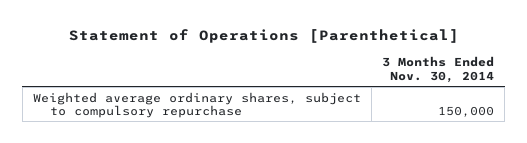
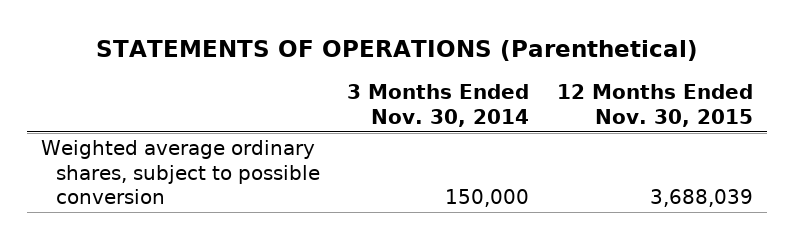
[68,29,459,44] Statement of Operations [Parenthetical] -> [95,40,698,62] STATEMENTS OF OPERATIONS (Parenthetical)
none -> [556,84,753,127] 12 Months Ended Nov. 30, 2015
[32,91,361,118] Weighted average ordinary shares, subject to compulsory repurchase -> [40,140,320,204] Weighted average ordinary shares, subject to possible conversion

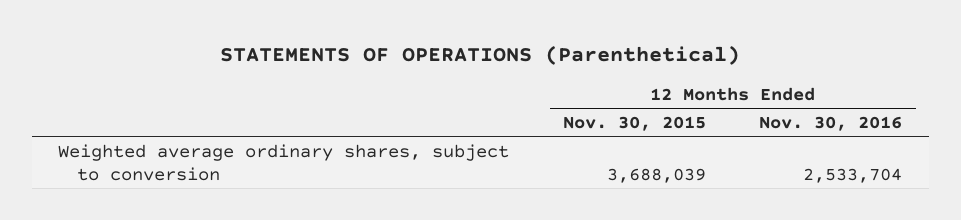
[347,84,530,127] 3 Months Ended Nov. 30, 2014 -> none
none -> [759,115,903,131] Nov. 30, 2016
[40,140,320,204] Weighted average ordinary shares, subject to possible conversion -> [58,143,510,182] Weighted average ordinary shares, subject to conversion

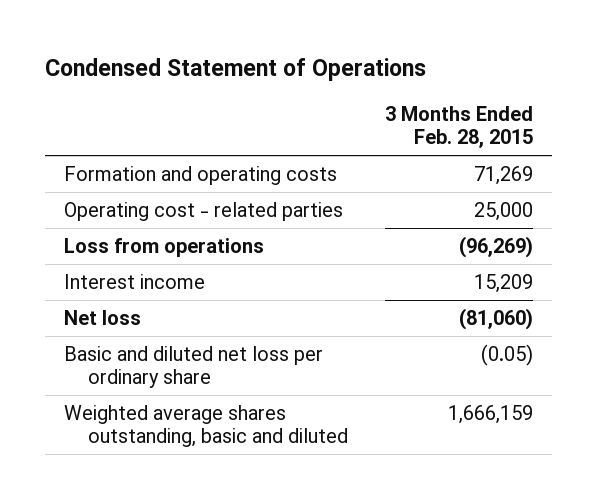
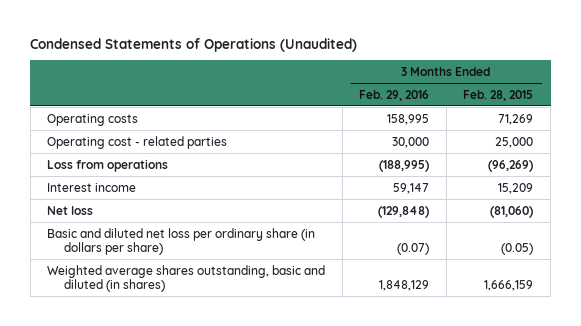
[45,58,427,82] Condensed Statement of Operations -> [30,37,358,52] Condensed Statements of Operations (Unaudited)
none -> [359,89,430,101] Feb. 29, 2016
[64,166,338,186] Formation and operating costs -> [47,113,139,126] Operating costs
[64,346,324,389] Basic and diluted net loss per ordinary share -> [47,227,316,255] Basic and diluted net loss per ordinary share (in dollars per share)
[64,405,348,448] Weighted average shares outstanding, basic and diluted -> [47,264,326,292] Weighted average shares outstanding, basic and diluted (in shares)

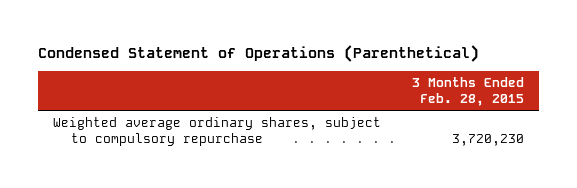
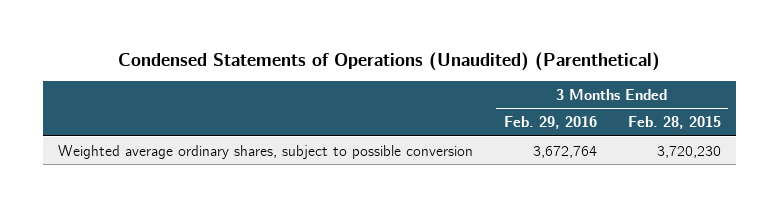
[37,45,479,63] Condensed Statement of Operations (Parenthetical) -> [118,52,661,72] Condensed Statements of Operations (Unaudited) (Parenthetical)
none -> [503,116,597,130] Feb. 29, 2016
[53,117,382,147] Weighted average ordinary shares, subject to compulsory repurchase -> [58,144,474,159] Weighted average ordinary shares, subject to possible conversion

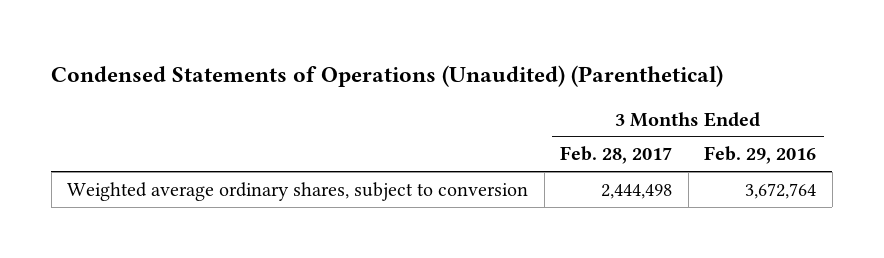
[627,116,721,130] Feb. 28, 2015 -> none
none -> [560,146,673,165] Feb. 28, 2017
[58,144,474,159] Weighted average ordinary shares, subject to possible conversion -> [67,181,529,201] Weighted average ordinary shares, subject to conversion

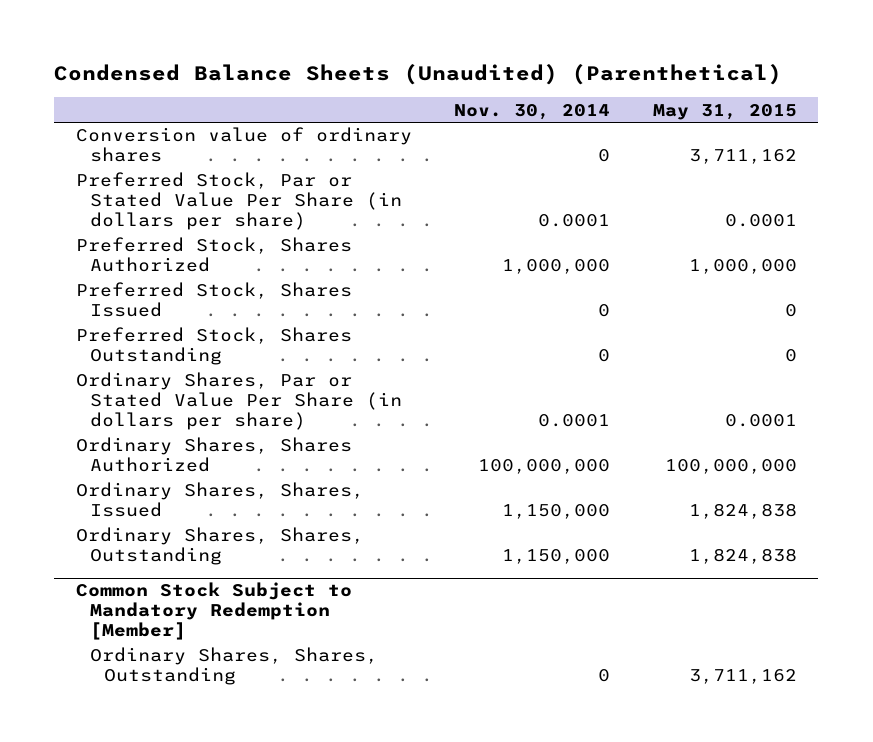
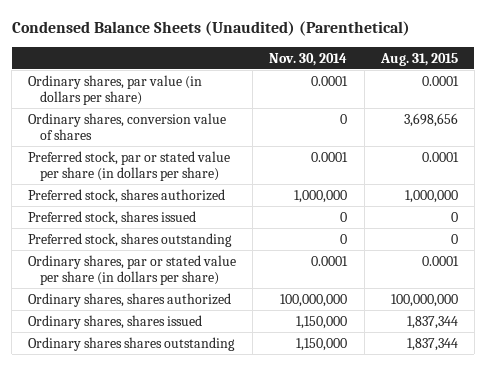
[653,103,798,120] May 31, 2015 -> none
none -> [379,52,458,66] Aug. 31, 2015
[75,582,352,641] Common Stock Subject to Mandatory Redemption [Member] -> none
[89,647,378,686] Ordinary Shares, Shares, Outstanding -> none
none -> [28,74,203,105] Ordinary shares, par value (in dollars per share)
[75,127,412,163] Conversion value of ordinary shares -> [28,112,227,140] Ordinary shares, conversion value of shares
[75,172,402,231] Preferred Stock, Par or Stated Value Per Share (in dollars per share) -> [28,150,231,181] Preferred stock, par or stated value per share (in dollars per share)
[75,237,352,273] Preferred Stock, Shares Authorized -> [28,188,226,203] Preferred stock, shares authorized
[75,282,352,318] Preferred Stock, Shares Issued -> [28,210,197,225] Preferred stock, shares issued
[75,327,352,366] Preferred Stock, Shares Outstanding -> [28,232,233,247] Preferred stock, shares outstanding
[75,372,402,431] Ordinary Shares, Par or Stated Value Per Share (in dollars per share) -> [28,254,237,285] Ordinary shares, par or stated value per share (in dollars per share)
[75,437,352,473] Ordinary Shares, Shares Authorized -> [28,292,232,307] Ordinary shares, shares authorized
[75,482,364,518] Ordinary Shares, Shares, Issued -> [28,314,203,329] Ordinary shares, shares issued
[75,527,364,566] Ordinary Shares, Shares, Outstanding -> [28,336,236,351] Ordinary shares shares outstanding

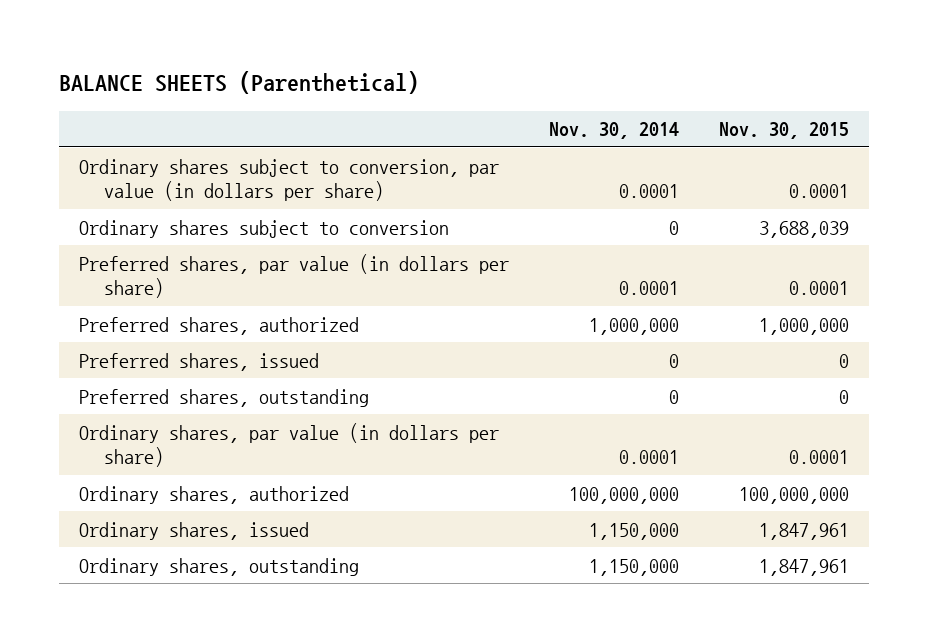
[11,21,410,37] Condensed Balance Sheets (Unaudited) (Parenthetical) -> [58,71,419,95] BALANCE SHEETS (Parenthetical)
[379,52,458,66] Aug. 31, 2015 -> none
none -> [719,122,850,140] Nov. 30, 2015
none -> [79,158,500,202] Ordinary shares subject to conversion, par value (in dollars per share)
none -> [79,219,450,238] Ordinary shares subject to conversion
none -> [79,253,510,299] Preferred shares, par value (in dollars per share)
none -> [79,316,360,335] Preferred shares, authorized
none -> [79,352,320,371] Preferred shares, issued
none -> [79,388,370,407] Preferred shares, outstanding
[28,112,227,140] Ordinary shares, conversion value of shares -> none
[28,150,231,181] Preferred stock, par or stated value per share (in dollars per share) -> none
[28,188,226,203] Preferred stock, shares authorized -> none
[28,210,197,225] Preferred stock, shares issued -> none
[28,232,233,247] Preferred stock, shares outstanding -> none
[28,254,237,285] Ordinary shares, par or stated value per share (in dollars per share) -> none
[28,292,232,307] Ordinary shares, shares authorized -> [79,485,350,504] Ordinary shares, authorized
[28,314,203,329] Ordinary shares, shares issued -> [79,521,310,540] Ordinary shares, issued
[28,336,236,351] Ordinary shares shares outstanding -> [79,557,360,576] Ordinary shares, outstanding

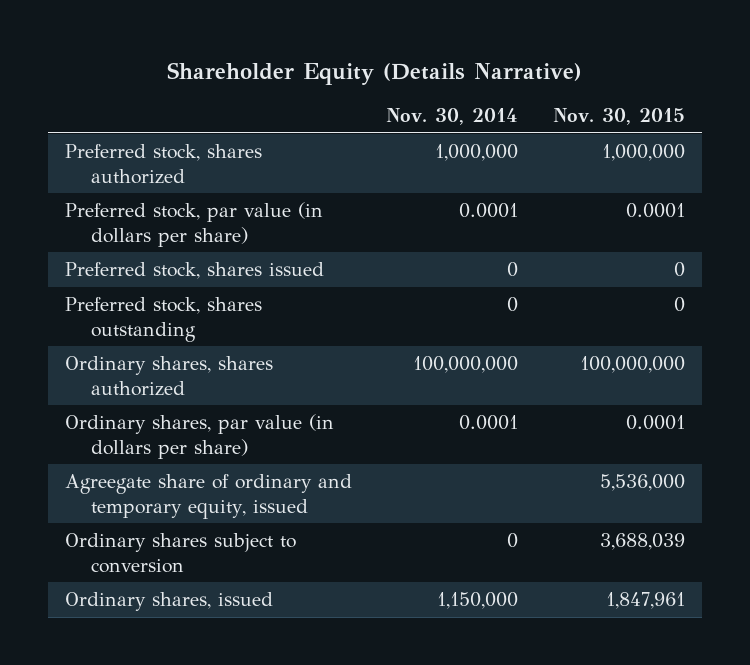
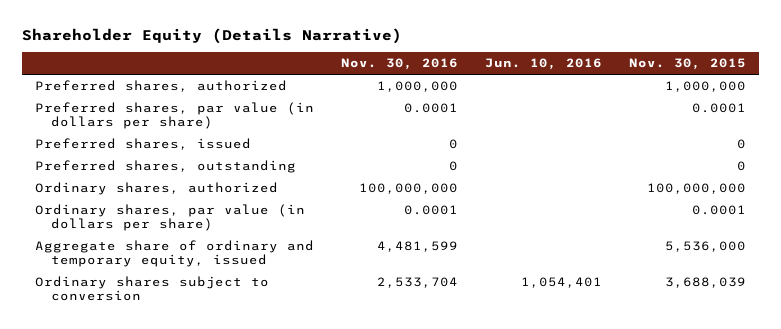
[386,108,519,126] Nov. 30, 2014 -> none
none -> [341,58,459,71] Nov. 30, 2016
none -> [485,58,603,71] Jun. 10, 2016
[65,144,263,184] Preferred stock, shares authorized -> [35,80,288,93] Preferred shares, authorized
[65,202,324,247] Preferred stock, par value (in dollars per share) -> [35,102,315,130] Preferred shares, par value (in dollars per share)
[65,262,325,280] Preferred stock, shares issued -> [35,138,252,151] Preferred shares, issued
[65,297,263,342] Preferred stock, shares outstanding -> [35,160,297,174] Preferred shares, outstanding
[65,356,274,396] Ordinary shares, shares authorized -> [35,182,279,196] Ordinary shares, authorized
[65,474,353,519] Agreegate share of ordinary and temporary equity, issued -> [35,240,315,268] Aggregate share of ordinary and temporary equity, issued
[65,592,274,612] Ordinary shares, issued -> none

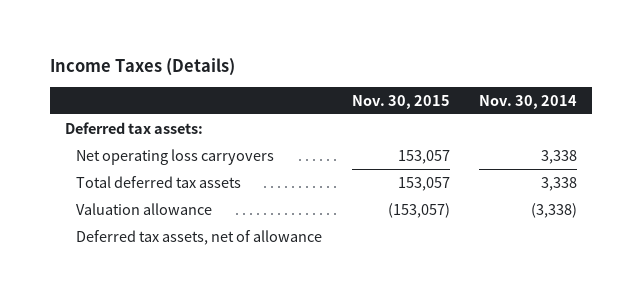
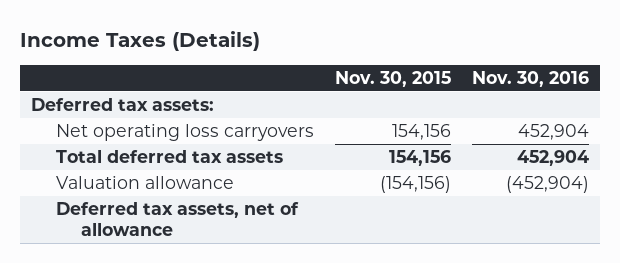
[479,94,578,109] Nov. 30, 2014 -> none
none -> [472,70,590,87] Nov. 30, 2016
[397,149,450,164] 153,057 -> [391,124,451,141] 154,156
[397,176,450,191] 153,057 -> [388,150,451,167] 154,156
[387,202,450,218] (153,057) -> [379,176,451,194] (154,156)

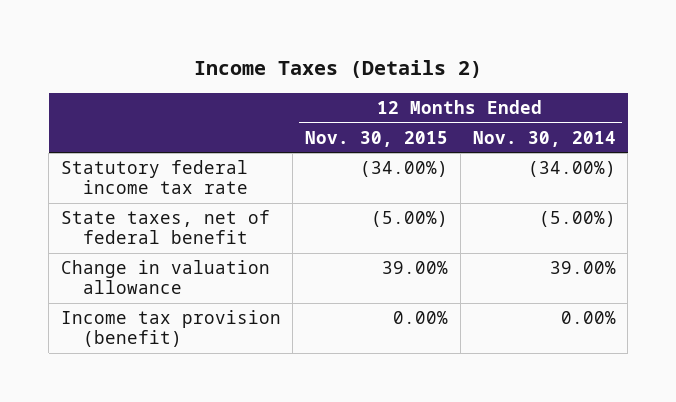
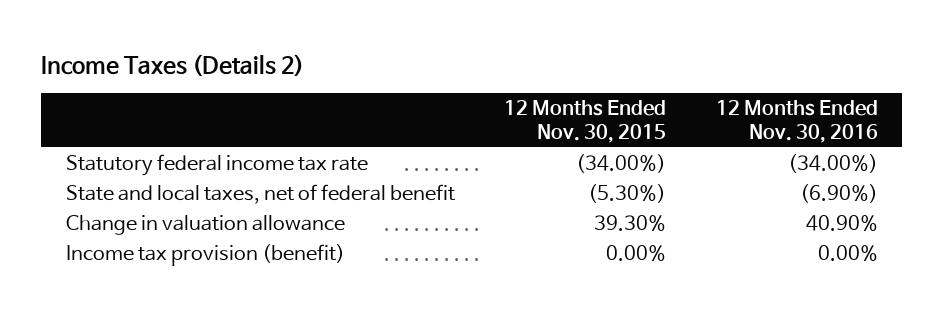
[472,130,616,147] Nov. 30, 2014 -> none
none -> [715,100,878,143] 12 Months Ended Nov. 30, 2016
[60,210,270,245] State taxes, net of federal benefit -> [65,184,455,205] State and local taxes, net of federal benefit
[371,211,449,228] (5.00%) -> [588,184,667,204] (5.30%)
[382,261,449,275] 39.00% -> [594,215,667,232] 39.30%

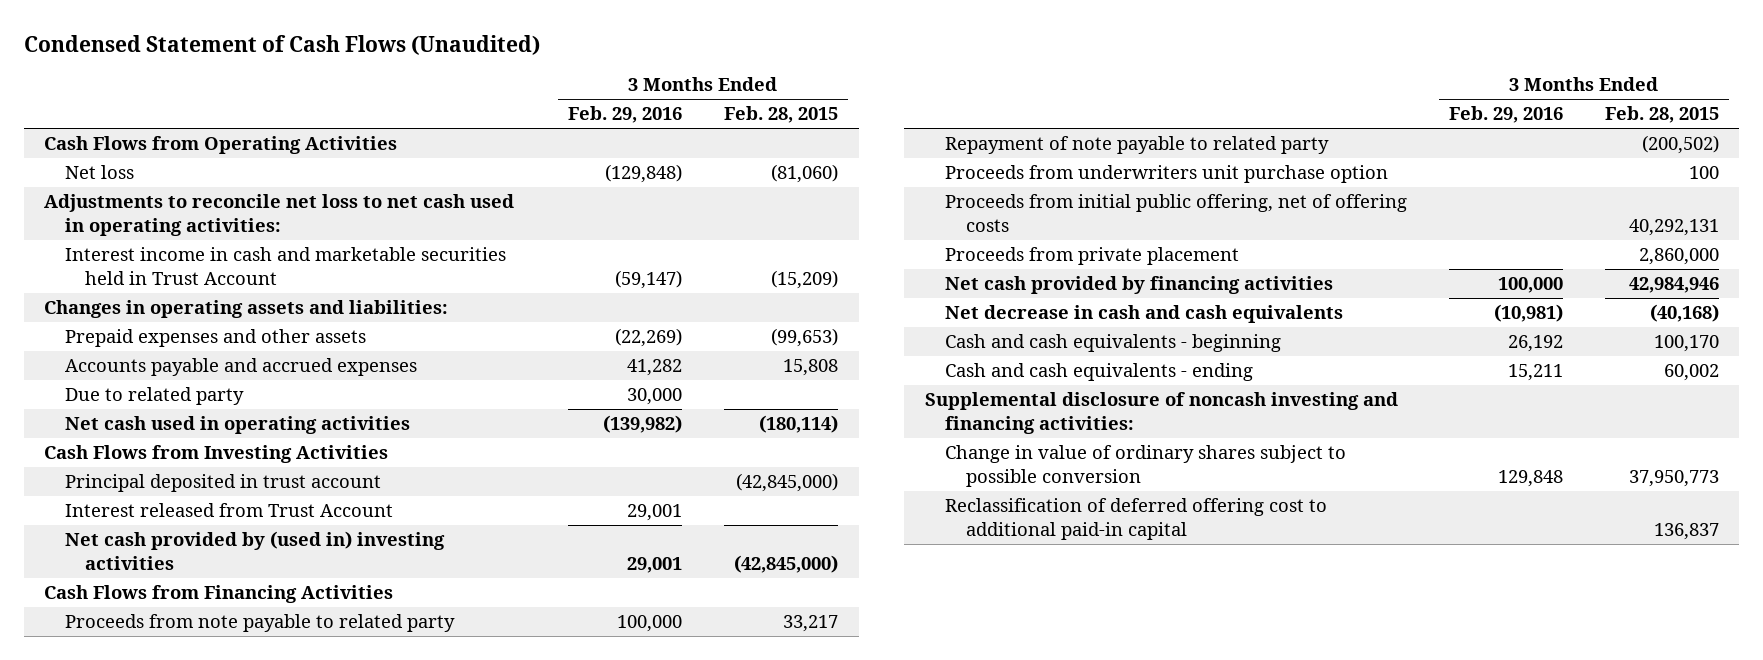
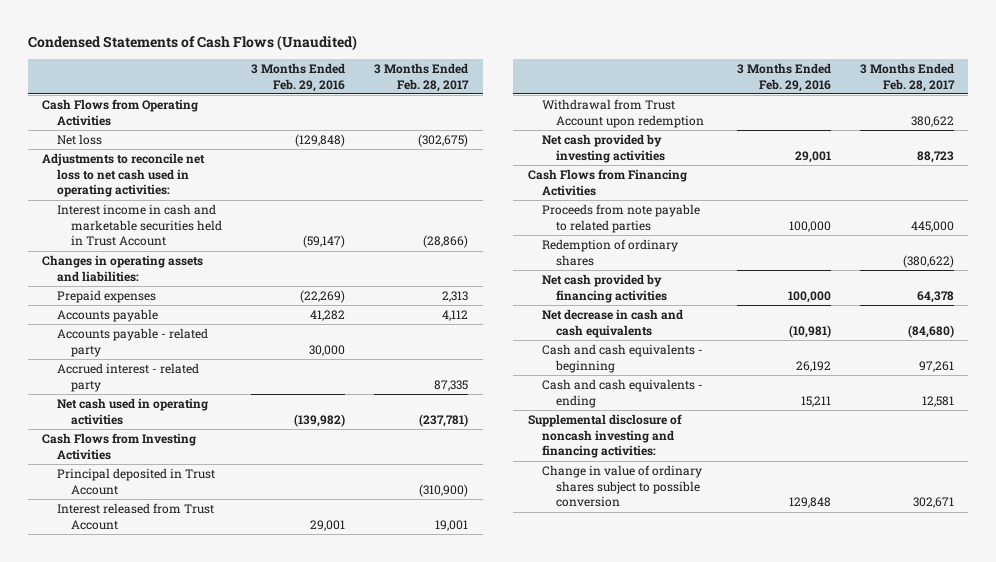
[23,34,540,55] Condensed Statement of Cash Flows (Unaudited) -> [27,34,357,51] Condensed Statements of Cash Flows (Unaudited)
[723,106,838,124] Feb. 28, 2015 -> none
none -> [374,62,470,92] 3 Months Ended Feb. 28, 2017
[64,329,366,348] Prepaid expenses and other assets -> [56,289,156,303] Prepaid expenses
[64,358,417,377] Accounts payable and accrued expenses -> [56,308,158,322] Accounts payable
[64,387,244,406] Due to related party -> [56,327,208,357] Accounts payable - related party
none -> [56,362,199,392] Accrued interest - related party
[64,474,381,493] Principal deposited in trust account -> [56,467,215,495] Principal deposited in Trust Account
none -> [542,98,705,128] Withdrawal from Trust Account upon redemption
[64,531,445,570] Net cash provided by (used in) investing activities -> [542,133,666,163] Net cash provided by investing activities
[945,136,1330,155] Repayment of note payable to related party -> none
[945,165,1389,184] Proceeds from underwriters unit purchase option -> none
[945,194,1408,232] Proceeds from initial public offering, net of offering costs -> none
[945,247,1240,266] Proceeds from private placement -> none
[64,614,455,633] Proceeds from note payable to related party -> [542,203,701,233] Proceeds from note payable to related parties
none -> [542,238,679,266] Redemption of ordinary shares
[945,498,1328,540] Reclassification of deferred offering cost to additional paid-in capital -> none

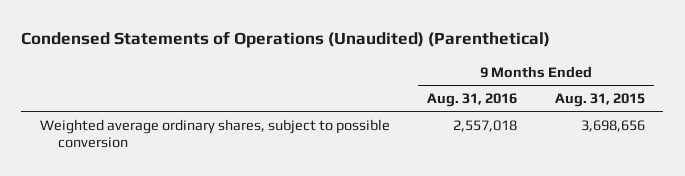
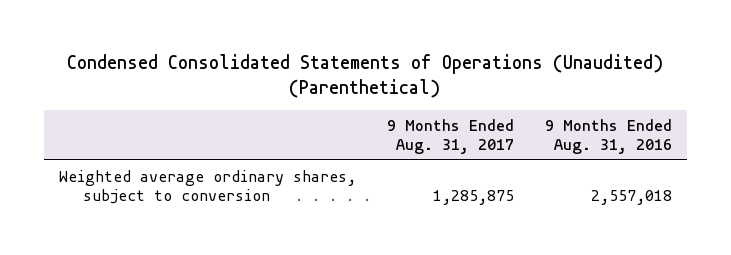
[21,31,551,49] Condensed Statements of Operations (Unaudited) (Parenthetical) -> [67,53,664,98] Condensed Consolidated Statements of Operations (Unaudited) (Parenthetical)
[554,92,645,107] Aug. 31, 2015 -> none
none -> [386,118,514,155] 9 Months Ended Aug. 31, 2017
[40,118,391,149] Weighted average ordinary shares, subject to possible conversion -> [59,169,357,205] Weighted average ordinary shares, subject to conversion

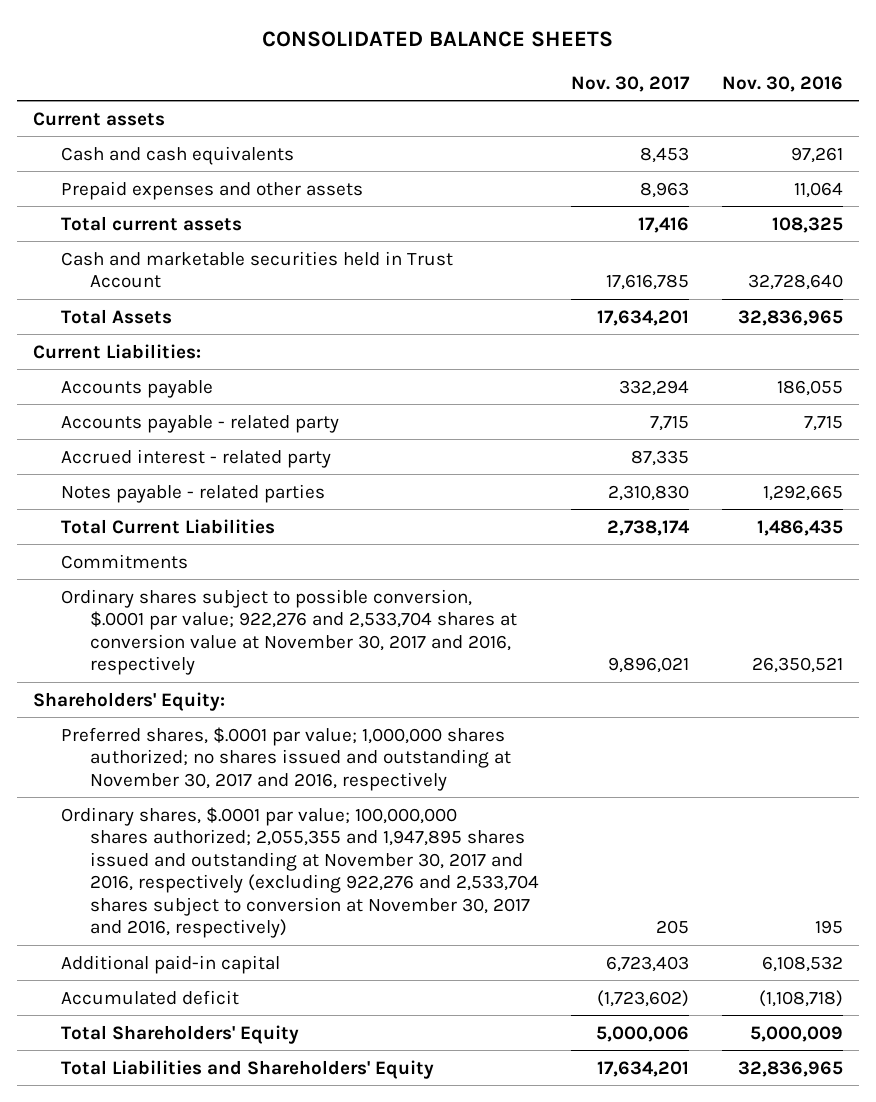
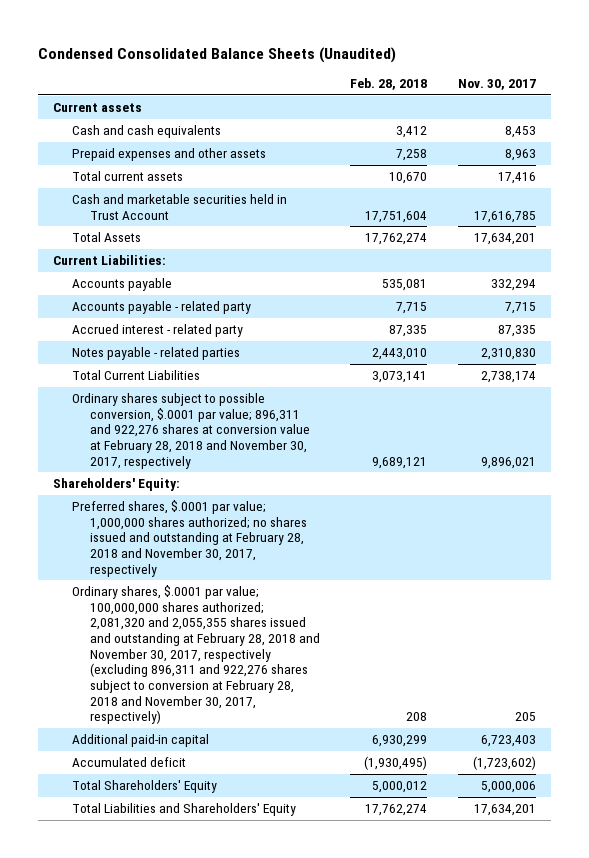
[261,31,613,48] CONSOLIDATED BALANCE SHEETS -> [37,46,396,63] Condensed Consolidated Balance Sheets (Unaudited)
[721,75,843,92] Nov. 30, 2016 -> none
none -> [350,78,428,91] Feb. 28, 2018
[61,553,189,569] Commitments -> none
[61,588,517,676] Ordinary shares subject to possible conversion, $.0001 par value; 922,276 and 2,533,704 shares at conversion value at November 30, 2017 and 2016, respectively -> [71,393,310,469] Ordinary shares subject to possible conversion, $.0001 par value; 896,311 and 922,276 shares at conversion value at February 28, 2018 and November 30, 2017, respectively
[61,726,511,791] Preferred shares, $.0001 par value; 1,000,000 shares authorized; no shares issued and outstanding at November 30, 2017 and 2016, respectively -> [71,500,307,577] Preferred shares, $.0001 par value; 1,000,000 shares authorized; no shares issued and outstanding at February 28, 2018 and November 30, 2017, respectively
[61,806,539,939] Ordinary shares, $.0001 par value; 100,000,000 shares authorized; 2,055,355 and 1,947,895 shares issued and outstanding at November 30, 2017 and 2016, respectively (excluding 922,276 and 2,533,704 shares subject to conversion at November 30, 2017 and 2016, respectively) -> [71,585,320,725] Ordinary shares, $.0001 par value; 100,000,000 shares authorized; 2,081,320 and 2,055,355 shares issued and outstanding at February 28, 2018 and November 30, 2017, respectively (excluding 896,311 and 922,276 shares subject to conversion at February 28, 2018 and November 30, 2017, respectively)

